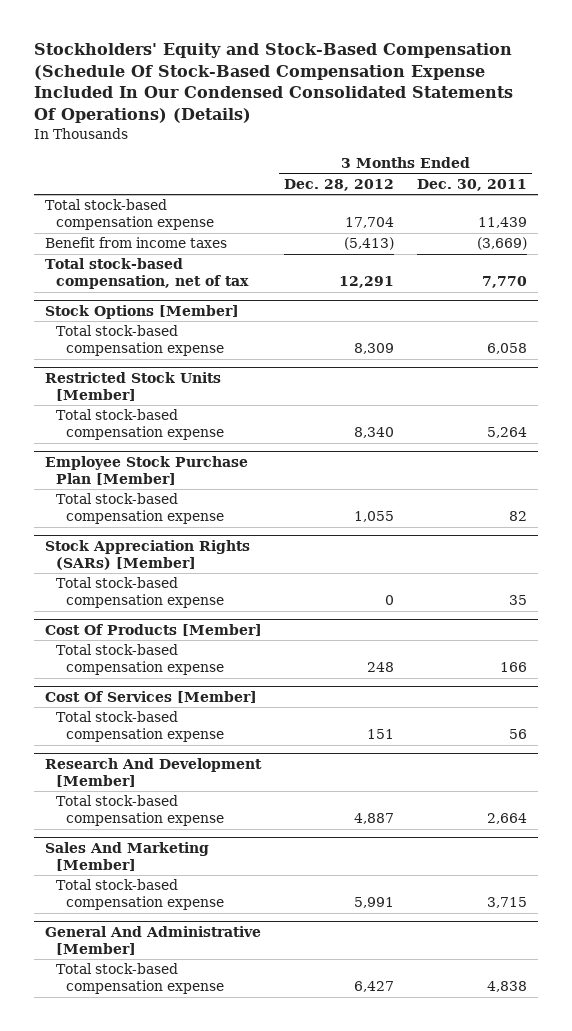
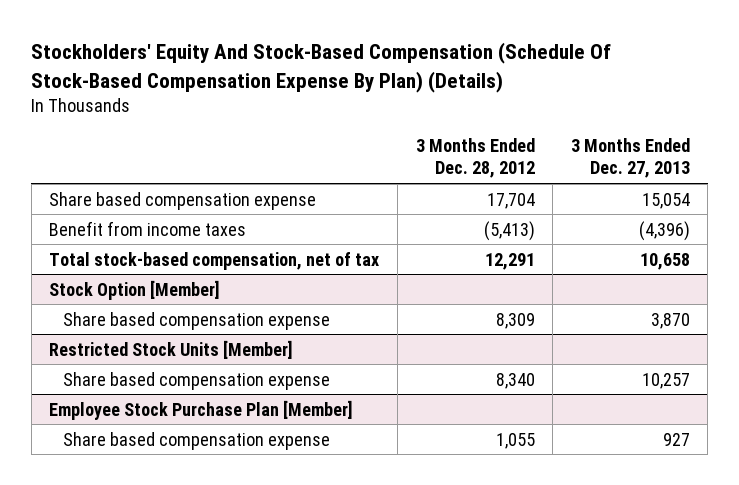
[33,43,513,123] Stockholders' Equity and Stock-Based Compensation (Schedule Of Stock-Based Compensation Expense Included In Our Condensed Consolidated Statements Of Operations) (Details) -> [31,42,612,93] Stockholders' Equity And Stock-Based Compensation (Schedule Of Stock-Based Compensation Expense By Plan) (Details)
[416,178,527,191] Dec. 30, 2011 -> none
none -> [570,137,690,179] 3 Months Ended Dec. 27, 2013
[44,199,214,231] Total stock-based compensation expense -> [49,191,317,210] Share based compensation expense
[44,304,239,319] Stock Options [Member] -> [49,279,221,300] Stock Option [Member]
[55,325,225,357] Total stock-based compensation expense -> [63,311,331,330] Share based compensation expense
[55,409,225,441] Total stock-based compensation expense -> [63,371,331,390] Share based compensation expense
[44,539,250,570] Stock Appreciation Rights (SARs) [Member] -> none
[55,577,225,609] Total stock-based compensation expense -> none
[44,623,262,636] Cost Of Products [Member] -> none
[55,644,225,676] Total stock-based compensation expense -> none
[44,690,257,703] Cost Of Services [Member] -> none
[55,711,225,743] Total stock-based compensation expense -> none
[44,757,262,787] Research And Development [Member] -> none
[55,795,225,827] Total stock-based compensation expense -> none
[44,841,209,871] Sales And Marketing [Member] -> none
[55,879,225,911] Total stock-based compensation expense -> none
[44,925,261,955] General And Administrative [Member] -> none
[55,963,225,995] Total stock-based compensation expense -> none
[55,493,225,525] Total stock-based compensation expense -> [63,431,331,450] Share based compensation expense

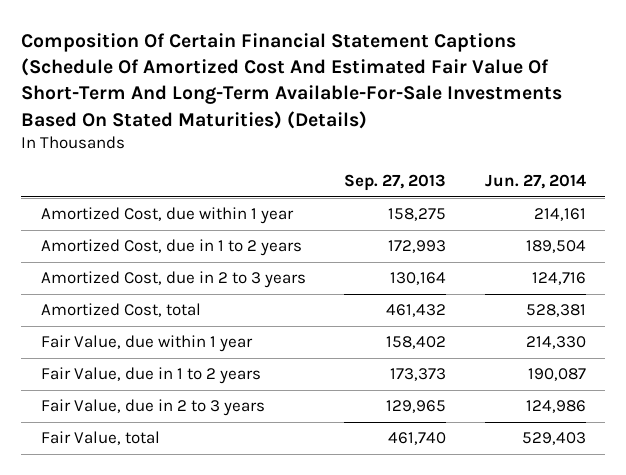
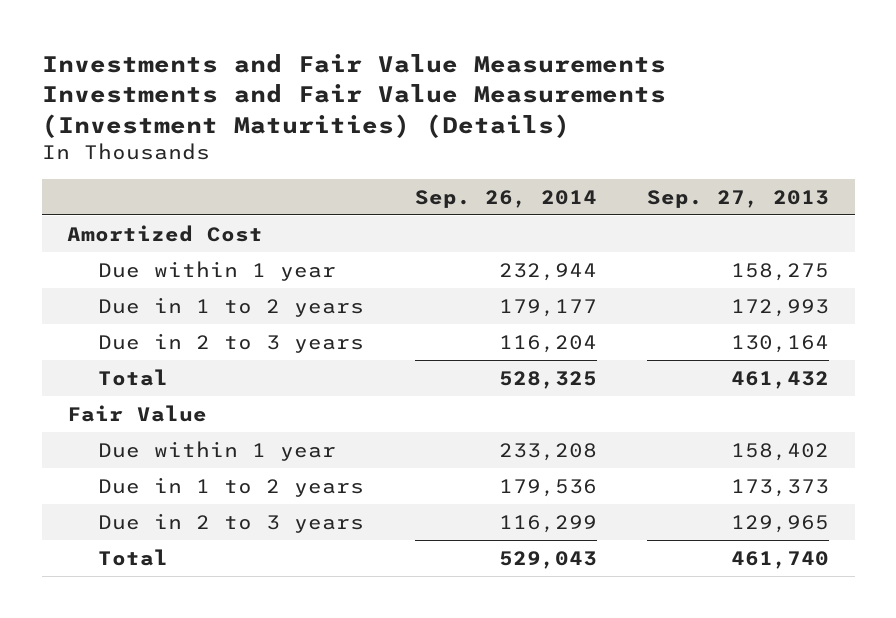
[21,33,563,129] Composition Of Certain Financial Statement Captions (Schedule Of Amortized Cost And Estimated Fair Value Of Short-Term And Long-Term Available-For-Sale Investments Based On Stated Maturities) (Details) -> [41,54,666,138] Investments and Fair Value Measurements Investments and Fair Value Measurements (Investment Maturities) (Details)
[484,174,586,190] Jun. 27, 2014 -> none
none -> [414,189,597,208] Sep. 26, 2014
none -> [67,224,264,242] Amortized Cost
[40,207,294,225] Amortized Cost, due within 1 year -> [97,260,336,281] Due within 1 year
[40,239,302,257] Amortized Cost, due in 1 to 2 years -> [97,296,364,317] Due in 1 to 2 years
[40,271,306,289] Amortized Cost, due in 2 to 3 years -> [97,332,364,353] Due in 2 to 3 years
[40,303,201,318] Amortized Cost, total -> [97,368,168,386] Total
none -> [67,404,208,422] Fair Value
[40,335,253,353] Fair Value, due within 1 year -> [97,440,336,461] Due within 1 year
[40,367,261,385] Fair Value, due in 1 to 2 years -> [97,476,364,497] Due in 1 to 2 years
[40,399,265,417] Fair Value, due in 2 to 3 years -> [97,512,364,533] Due in 2 to 3 years
[40,431,160,446] Fair Value, total -> [97,548,168,566] Total

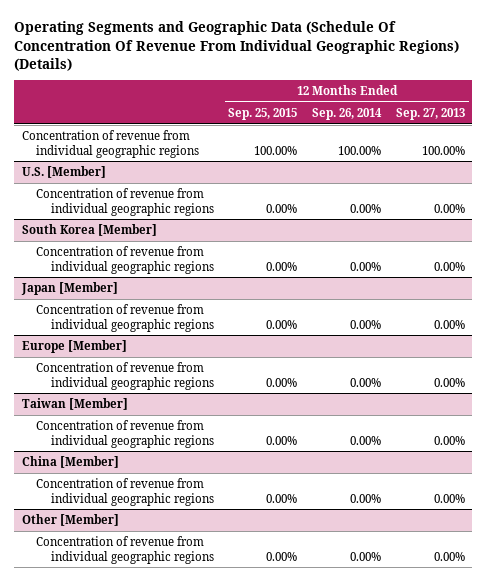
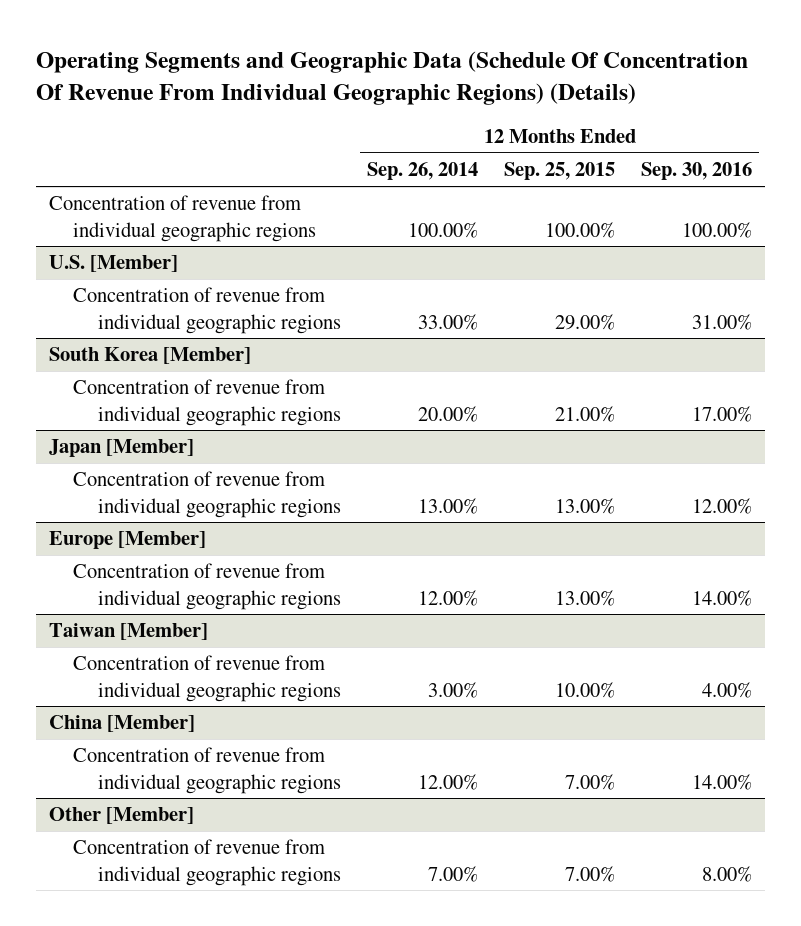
[395,107,465,120] Sep. 27, 2013 -> none
none -> [641,162,753,181] Sep. 30, 2016
[266,203,298,213] 0.00% -> [555,313,616,330] 29.00%
[350,203,382,213] 0.00% -> [417,313,478,330] 33.00%
[266,261,298,271] 0.00% -> [555,405,616,422] 21.00%
[350,261,382,271] 0.00% -> [417,405,478,422] 20.00%
[266,319,298,329] 0.00% -> [555,497,616,514] 13.00%
[350,319,382,329] 0.00% -> [417,497,478,514] 13.00%
[266,377,298,387] 0.00% -> [555,589,616,606] 13.00%
[350,377,382,387] 0.00% -> [417,589,478,606] 12.00%
[266,435,298,445] 0.00% -> [555,681,616,698] 10.00%
[350,435,382,445] 0.00% -> [427,681,478,698] 3.00%
[266,493,298,503] 0.00% -> [565,773,616,790] 7.00%
[350,493,382,503] 0.00% -> [417,773,478,790] 12.00%
[266,551,298,561] 0.00% -> [565,865,616,882] 7.00%
[350,551,382,561] 0.00% -> [427,865,478,882] 7.00%

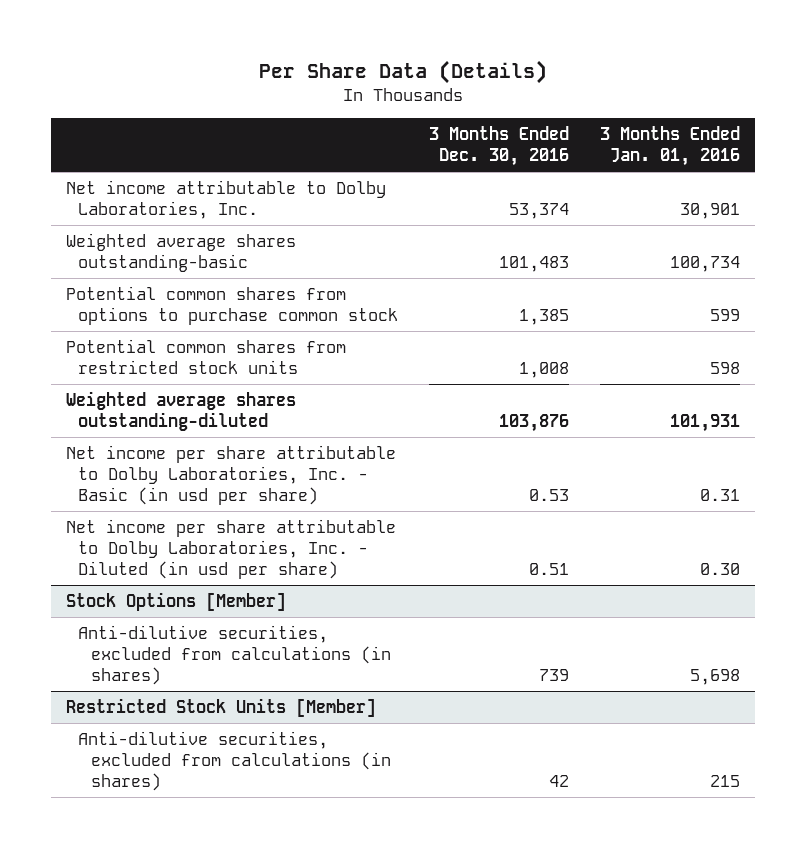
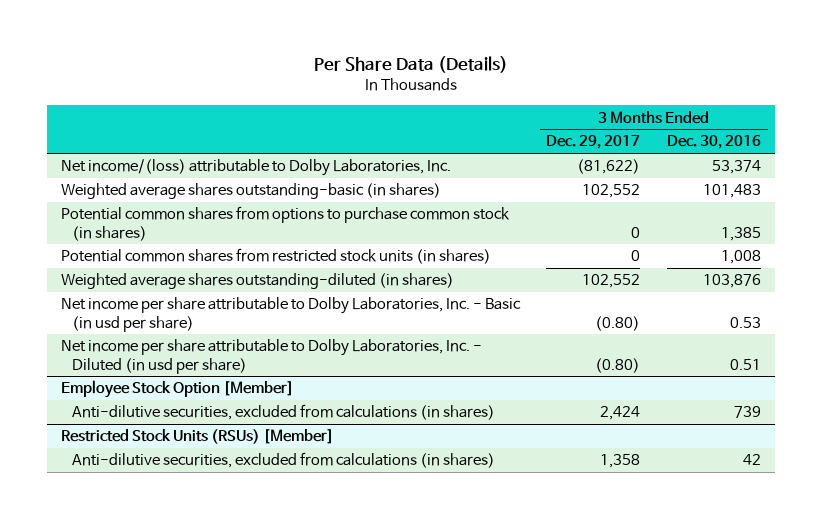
[599,126,740,167] 3 Months Ended Jan. 01, 2016 -> none
none -> [546,135,641,150] Dec. 29, 2017
[66,180,387,220] Net income attributable to Dolby Laboratories, Inc. -> [60,159,451,177] Net income/(loss) attributable to Dolby Laboratories, Inc.
[66,233,297,273] Weighted average shares outstanding-basic -> [60,183,441,200] Weighted average shares outstanding-basic (in shares)
[66,286,399,326] Potential common shares from options to purchase common stock -> [60,206,510,241] Potential common shares from options to purchase common stock (in shares)
[66,339,347,375] Potential common shares from restricted stock units -> [60,248,491,265] Potential common shares from restricted stock units (in shares)
[66,391,297,432] Weighted average shares outstanding-diluted -> [60,273,454,290] Weighted average shares outstanding-diluted (in shares)
[66,592,287,612] Stock Options [Member] -> [60,380,294,399] Employee Stock Option [Member]
[66,698,377,718] Restricted Stock Units [Member] -> [60,429,334,445] Restricted Stock Units (RSUs) [Member]

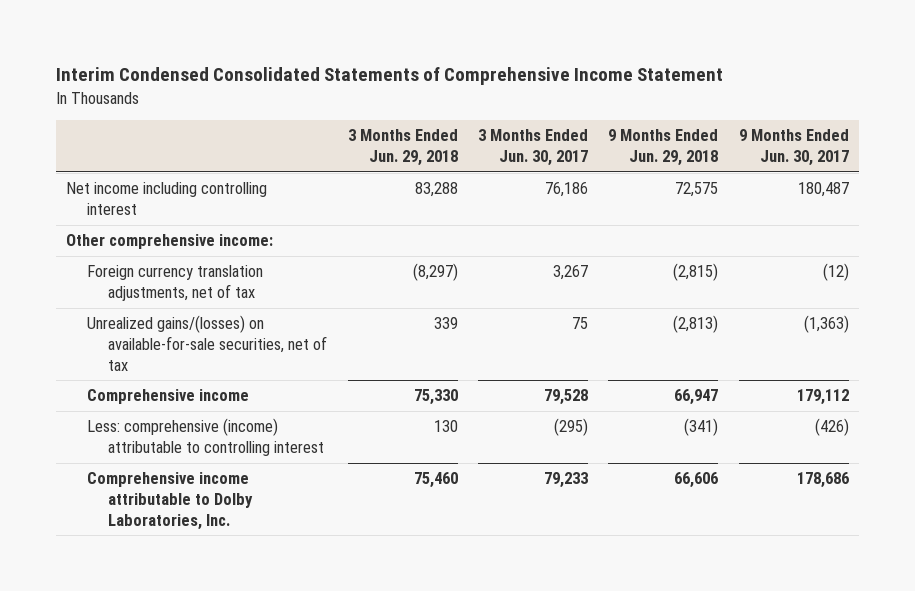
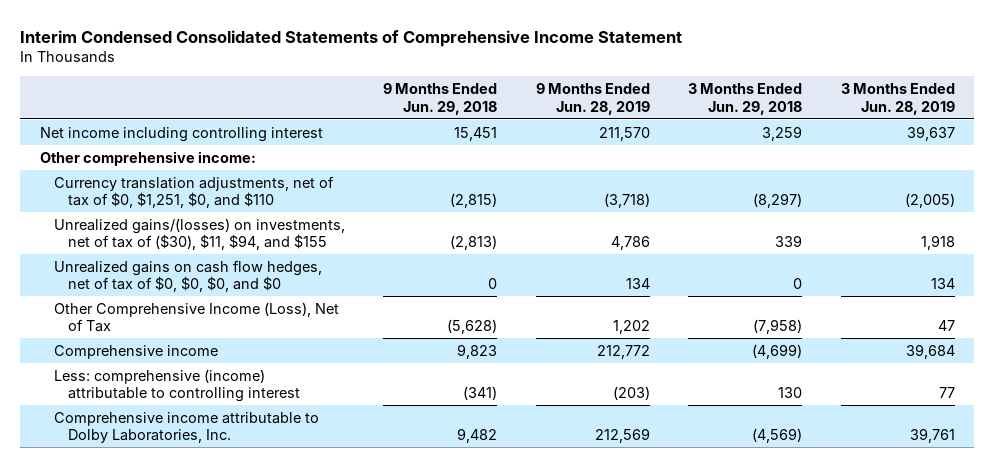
[477,129,588,167] 3 Months Ended Jun. 30, 2017 -> none
[738,129,849,167] 9 Months Ended Jun. 30, 2017 -> none
none -> [535,83,650,115] 9 Months Ended Jun. 28, 2019
none -> [840,83,955,115] 3 Months Ended Jun. 28, 2019
[414,182,458,198] 83,288 -> [762,125,803,141] 3,259
[675,182,719,198] 72,575 -> [454,126,498,141] 15,451
[87,265,264,301] Foreign currency translation adjustments, net of tax -> [53,175,334,209] Currency translation adjustments, net of tax of $0, $1,251, $0, and $110
[87,315,328,371] Unrealized gains/(losses) on available-for-sale securities, net of tax -> [53,217,345,251] Unrealized gains/(losses) on investments, net of tax of ($30), $11, $94, and $155
none -> [53,259,322,293] Unrealized gains on cash flow hedges, net of tax of $0, $0, $0, and $0
none -> [53,301,339,333] Other Comprehensive Income (Loss), Net of Tax
[413,389,458,406] 75,330 -> [752,343,803,359] (4,699)
[674,389,719,406] 66,947 -> [457,343,498,359] 9,823
[413,472,458,489] 75,460 -> [752,428,803,444] (4,569)
[674,472,719,489] 66,606 -> [457,428,498,444] 9,482

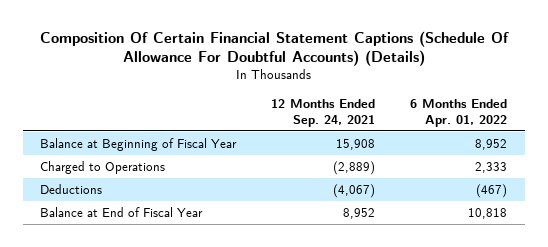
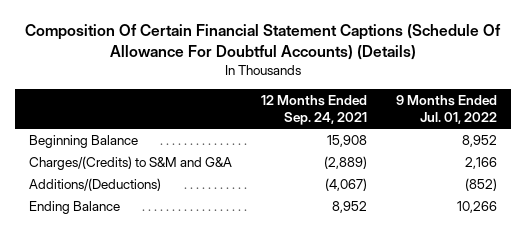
[410,98,508,127] 6 Months Ended Apr. 01, 2022 -> none
none -> [395,94,497,125] 9 Months Ended Jul. 01, 2022
[40,137,238,151] Balance at Beginning of Fiscal Year -> [29,135,139,149] Beginning Balance
[40,160,166,174] Charged to Operations -> [29,156,233,171] Charges/(Credits) to S&M and G&A
[40,183,103,194] Deductions -> [29,178,162,192] Additions/(Deductions)
[40,206,204,217] Balance at End of Fiscal Year -> [29,201,121,215] Ending Balance

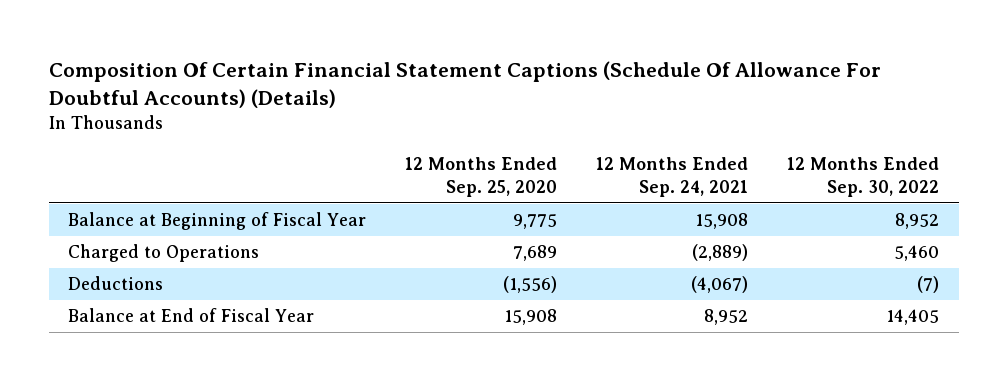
[395,94,497,125] 9 Months Ended Jul. 01, 2022 -> none
none -> [405,156,558,198] 12 Months Ended Sep. 25, 2020
none -> [787,156,940,198] 12 Months Ended Sep. 30, 2022
[29,135,139,149] Beginning Balance -> [68,212,367,231] Balance at Beginning of Fiscal Year
[29,156,233,171] Charges/(Credits) to S&M and G&A -> [68,244,260,263] Charged to Operations
[29,178,162,192] Additions/(Deductions) -> [68,276,164,291] Deductions
[29,201,121,215] Ending Balance -> [68,308,315,323] Balance at End of Fiscal Year

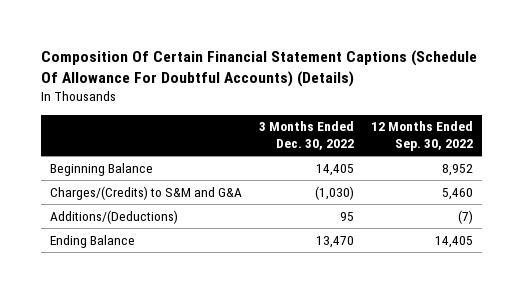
[405,156,558,198] 12 Months Ended Sep. 25, 2020 -> none
[596,156,749,198] 12 Months Ended Sep. 24, 2021 -> none
none -> [259,121,355,150] 3 Months Ended Dec. 30, 2022
[68,212,367,231] Balance at Beginning of Fiscal Year -> [49,162,153,176] Beginning Balance
[68,244,260,263] Charged to Operations -> [49,185,242,200] Charges/(Credits) to S&M and G&A
[68,276,164,291] Deductions -> [49,209,178,224] Additions/(Deductions)
[68,308,315,323] Balance at End of Fiscal Year -> [49,234,135,248] Ending Balance

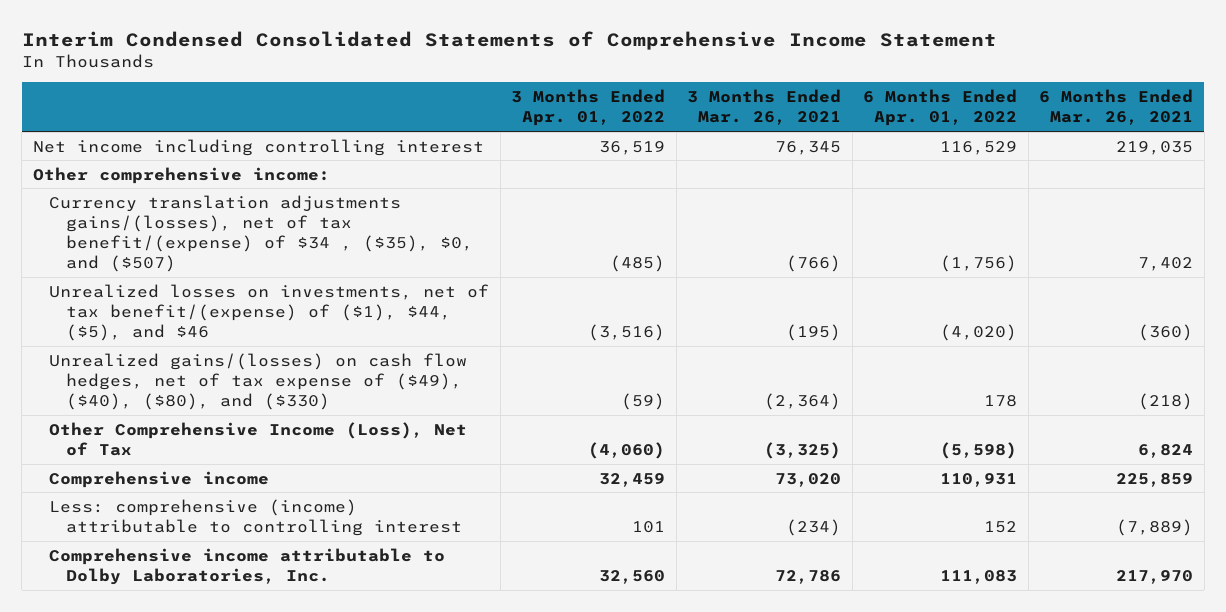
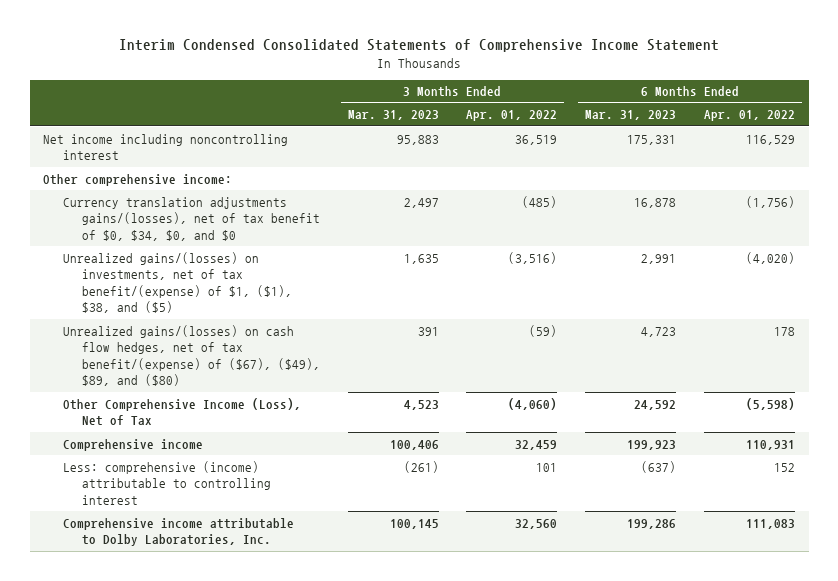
[687,89,842,126] 3 Months Ended Mar. 26, 2021 -> none
[1039,89,1194,126] 6 Months Ended Mar. 26, 2021 -> none
none -> [347,110,439,121] Mar. 31, 2023
none -> [584,110,676,121] Mar. 31, 2023
[32,138,484,156] Net income including controlling interest -> [43,133,289,161] Net income including noncontrolling interest
[49,194,473,273] Currency translation adjustments gains/(losses), net of tax benefit/(expense) of $34 , ($35), $0, and ($507) -> [62,196,320,241] Currency translation adjustments gains/(losses), net of tax benefit of $0, $34, $0, and $0
[49,283,490,341] Unrealized losses on investments, net of tax benefit/(expense) of ($1), $44, ($5), and $46 -> [62,251,292,314] Unrealized gains/(losses) on investments, net of tax benefit/(expense) of $1, ($1), $38, and ($5)
[49,352,468,410] Unrealized gains/(losses) on cash flow hedges, net of tax expense of ($49), ($40), ($80), and ($330) -> [62,324,320,387] Unrealized gains/(losses) on cash flow hedges, net of tax benefit/(expense) of ($67), ($49), $89, and ($80)

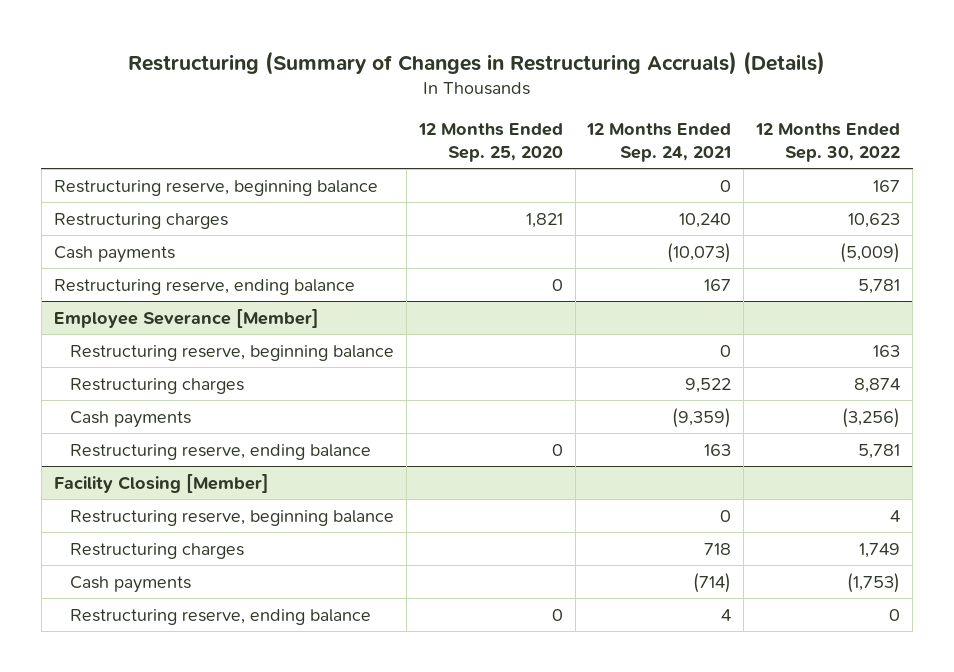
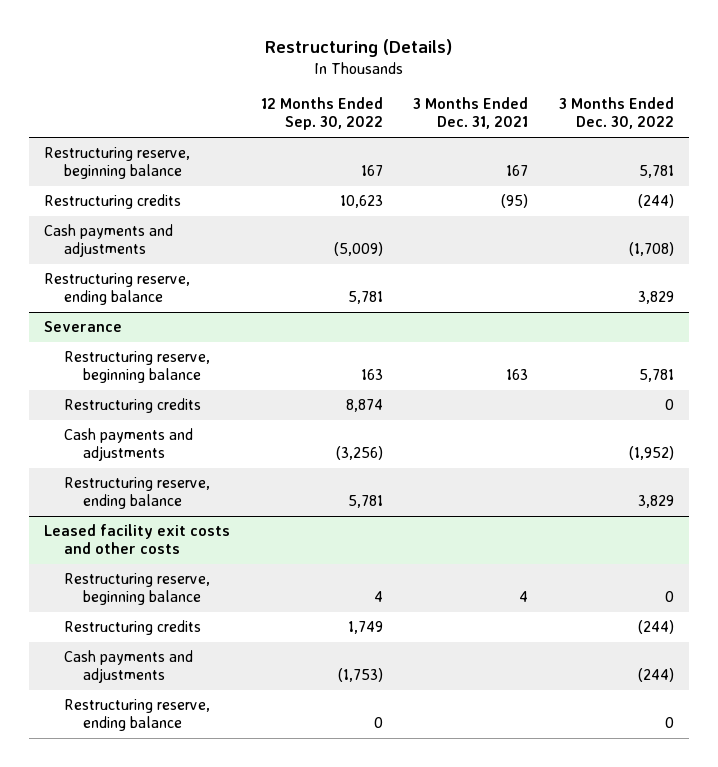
[128,50,826,75] Restructuring (Summary of Changes in Restructuring Accruals) (Details) -> [265,39,453,58] Restructuring (Details)
[417,123,563,162] 12 Months Ended Sep. 25, 2020 -> none
[586,123,732,162] 12 Months Ended Sep. 24, 2021 -> none
none -> [413,97,529,130] 3 Months Ended Dec. 31, 2021
none -> [559,97,675,130] 3 Months Ended Dec. 30, 2022
[53,212,228,229] Restructuring charges -> [44,194,182,210] Restructuring credits
[53,245,175,263] Cash payments -> [44,224,174,258] Cash payments and adjustments
[53,308,319,328] Employee Severance [Member] -> [44,321,123,333] Severance
[69,377,244,394] Restructuring charges -> [63,398,201,414] Restructuring credits
[69,410,191,428] Cash payments -> [63,428,193,462] Cash payments and adjustments
[53,473,269,493] Facility Closing [Member] -> [44,524,231,555] Leased facility exit costs and other costs
[69,542,244,559] Restructuring charges -> [63,620,201,636] Restructuring credits
[69,575,191,593] Cash payments -> [63,650,193,684] Cash payments and adjustments

